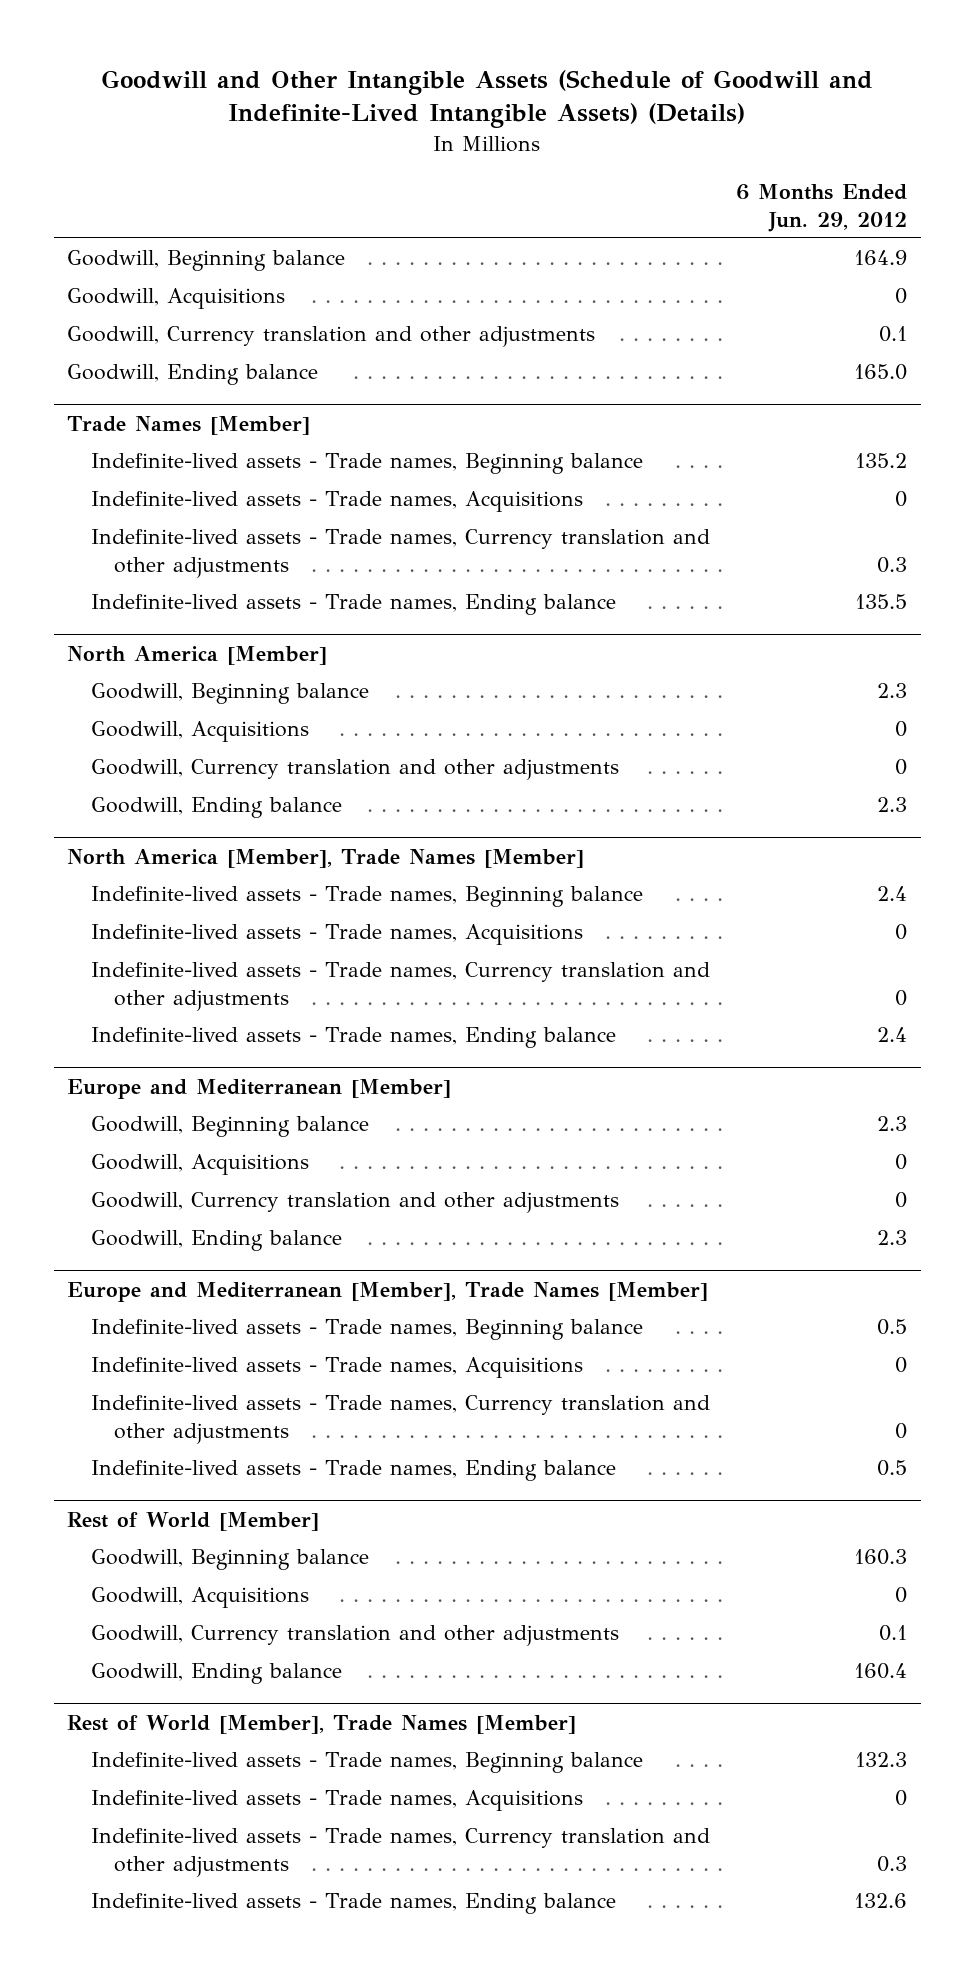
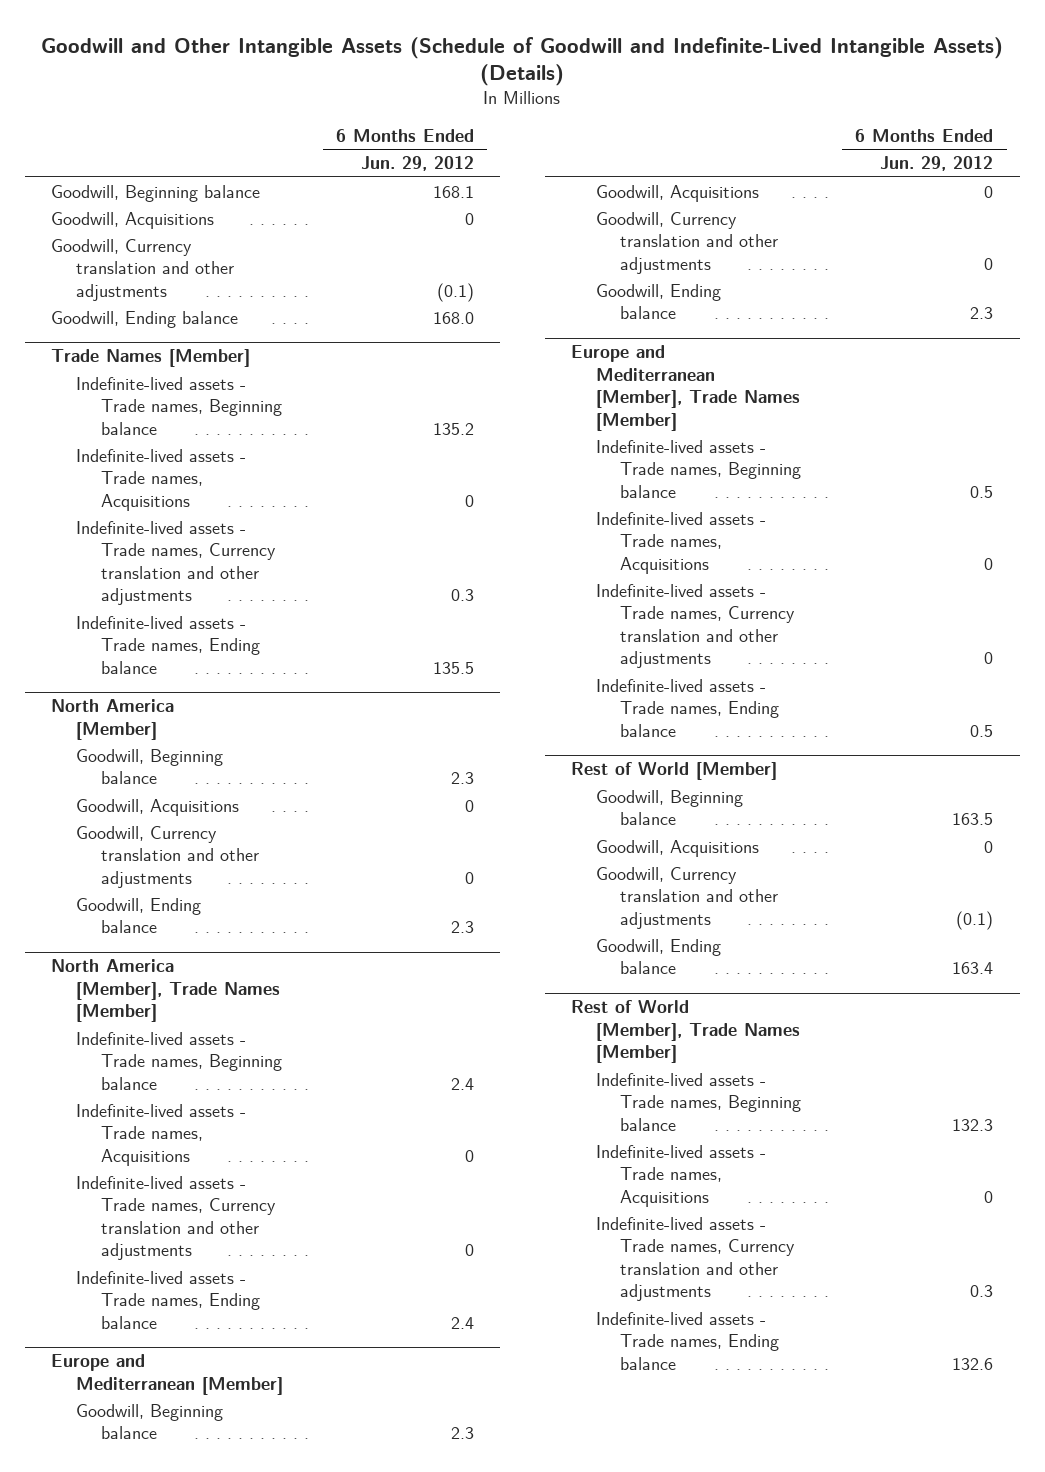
[854,250,908,266] 164.9 -> [432,185,474,198] 168.1
[879,326,908,343] 0.1 -> [436,282,474,302] (0.1)
[854,364,908,381] 165.0 -> [432,311,474,324] 168.0
[854,1549,908,1566] 160.3 -> [952,813,994,826] 163.5
[879,1625,908,1642] 0.1 -> [956,910,994,930] (0.1)
[854,1663,908,1680] 160.4 -> [952,962,994,975] 163.4

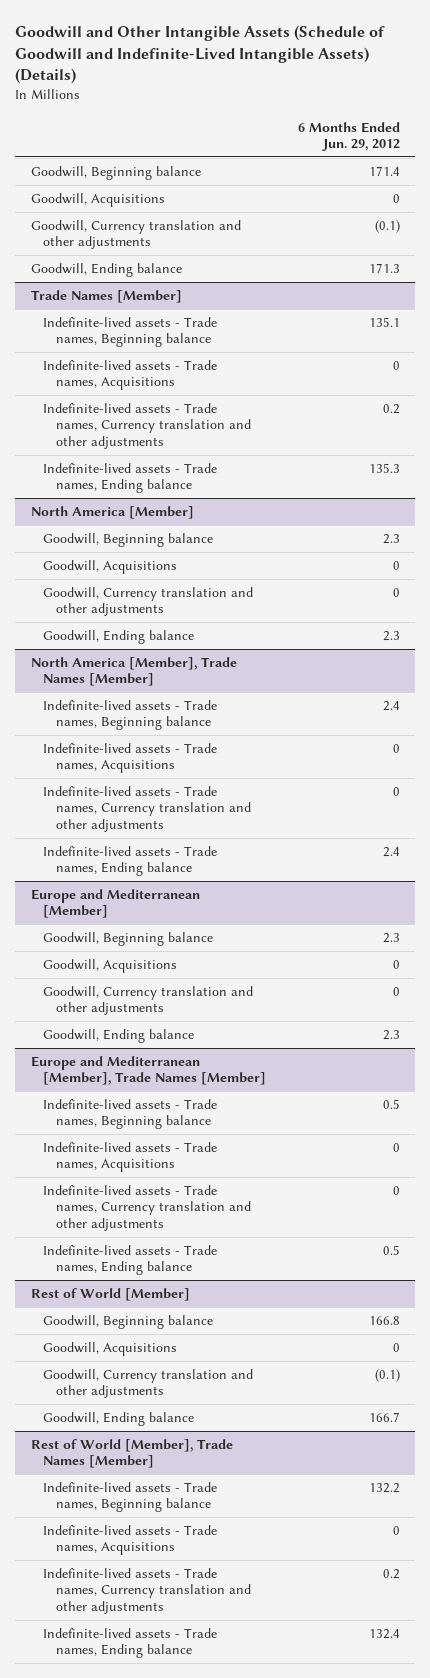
[432,185,474,198] 168.1 -> [368,166,400,177] 171.4
[432,311,474,324] 168.0 -> [368,263,400,274] 171.3
[432,422,474,435] 135.2 -> [368,317,400,328] 135.1
[450,589,474,602] 0.3 -> [382,404,400,415] 0.2
[432,661,474,674] 135.5 -> [368,463,400,474] 135.3
[952,813,994,826] 163.5 -> [368,1316,400,1326] 166.8
[952,962,994,975] 163.4 -> [368,1412,400,1423] 166.7
[952,1118,994,1131] 132.3 -> [368,1483,400,1494] 132.2
[970,1285,994,1298] 0.3 -> [382,1569,400,1580] 0.2
[952,1357,994,1370] 132.6 -> [368,1629,400,1640] 132.4

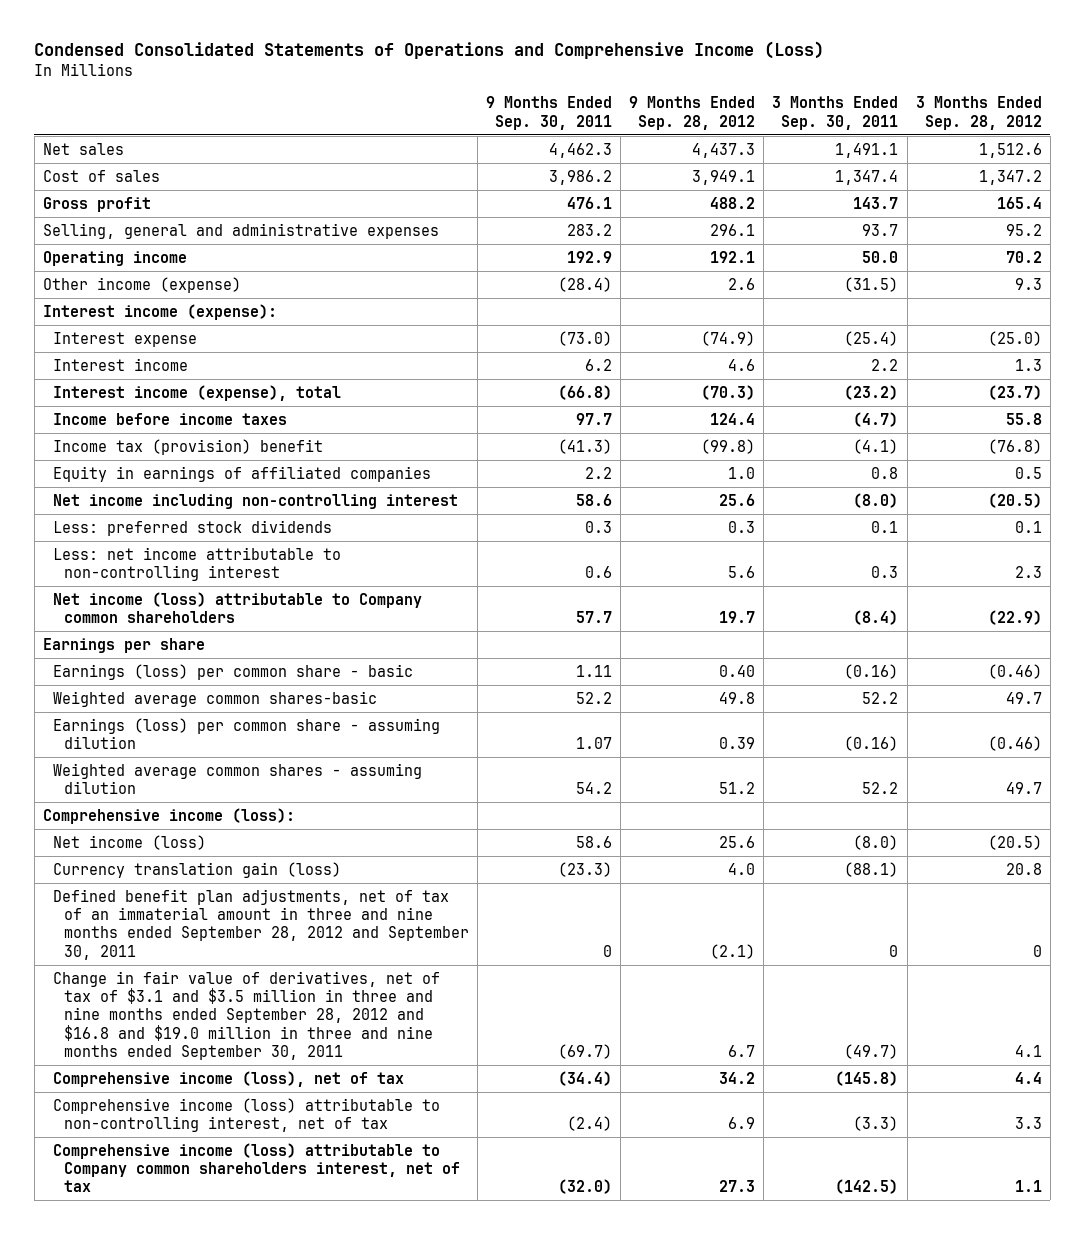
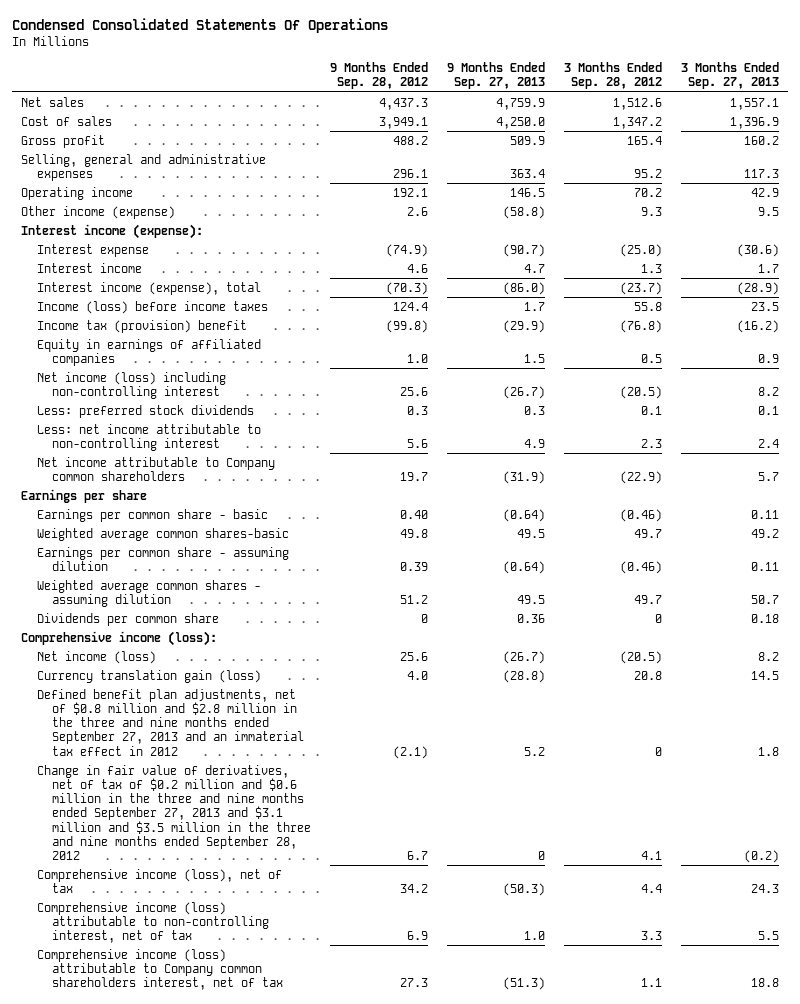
[34,41,825,60] Condensed Consolidated Statements of Operations and Comprehensive Income (Loss) -> [11,18,388,34] Condensed Consolidated Statements Of Operations
[485,96,612,130] 9 Months Ended Sep. 30, 2011 -> none
[772,96,899,130] 3 Months Ended Sep. 30, 2011 -> none
none -> [446,61,545,90] 9 Months Ended Sep. 27, 2013
none -> [680,61,779,90] 3 Months Ended Sep. 27, 2013
[53,412,288,425] Income before income taxes -> [36,300,268,314] Income (loss) before income taxes
[53,493,459,509] Net income including non-controlling interest -> [36,371,226,399] Net income (loss) including non-controlling interest
[53,591,423,623] Net income (loss) attributable to Company common shareholders -> [36,456,275,481] Net income attributable to Company common shareholders
[53,663,414,680] Earnings (loss) per common share - basic -> [36,508,268,522] Earnings per common share - basic
[53,717,441,749] Earnings (loss) per common share - assuming dilution -> [36,546,289,571] Earnings per common share - assuming dilution
none -> [36,612,219,626] Dividends per common share
[53,888,469,960] Defined benefit plan adjustments, net of tax of an immaterial amount in three and nine months ended September 28, 2012 and September 30, 2011 -> [36,688,305,756] Defined benefit plan adjustments, net of $0.8 million and $2.8 million in the three and nine months ended September 27, 2013 and an immaterial tax effect in 2012
[53,970,441,1060] Change in fair value of derivatives, net of tax of $3.1 and $3.5 million in three and nine months ended September 28, 2012 and $16.8 and $19.0 million in three and nine months ended September 30, 2011 -> [36,764,312,861] Change in fair value of derivatives, net of tax of $0.2 million and $0.6 million in the three and nine months ended September 27, 2013 and $3.1 million and $3.5 million in the three and nine months ended September 28, 2012

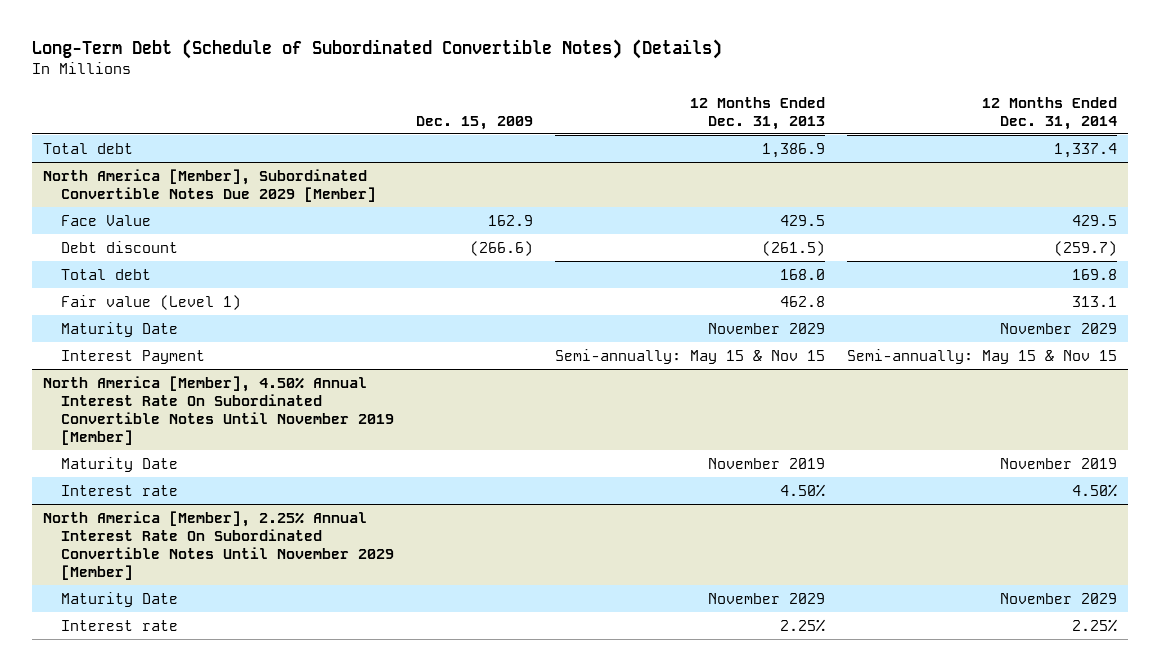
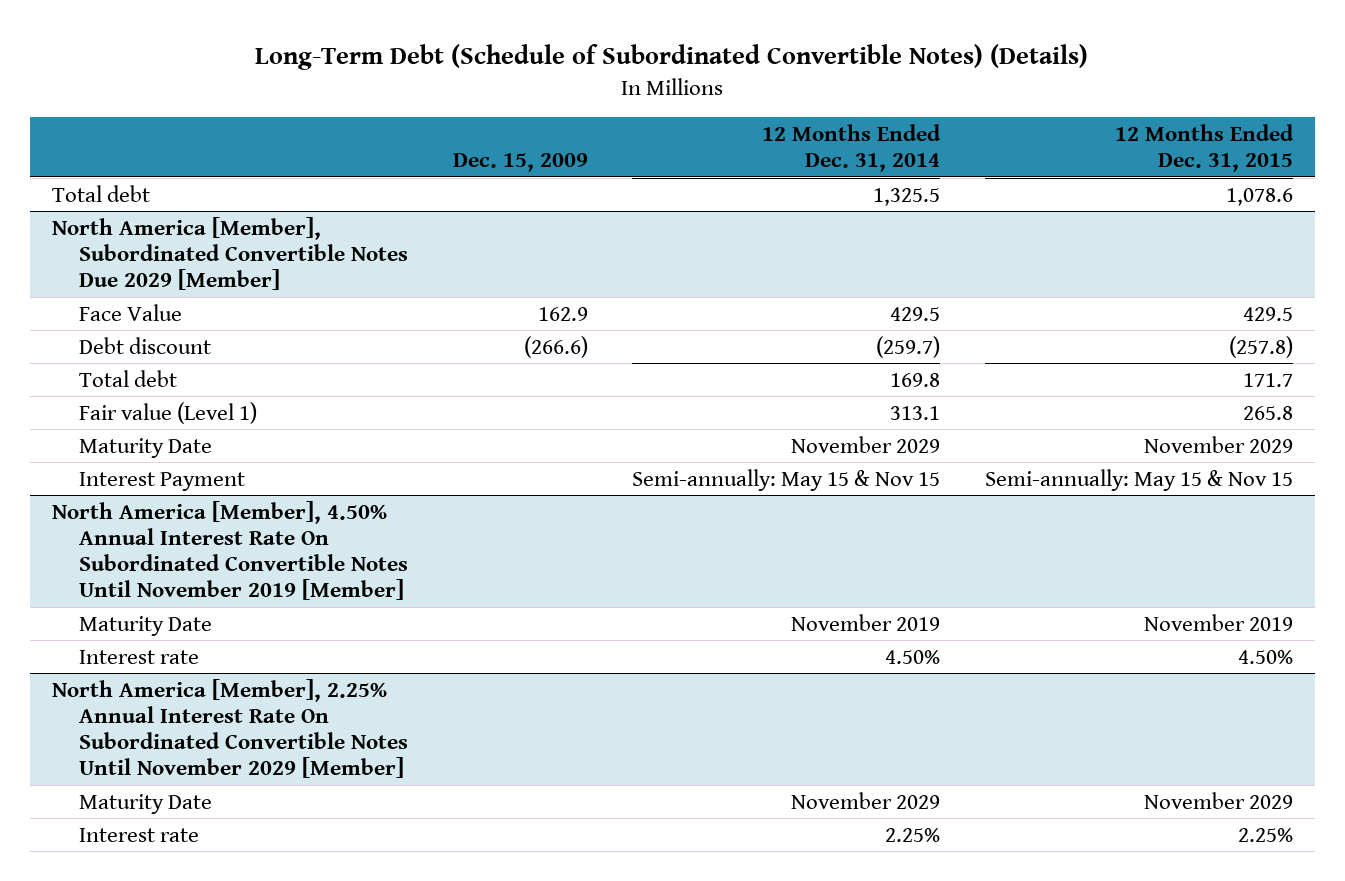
[689,96,825,130] 12 Months Ended Dec. 31, 2013 -> none
none -> [1114,123,1294,172] 12 Months Ended Dec. 31, 2015
[1053,142,1117,158] 1,337.4 -> [873,187,941,206] 1,325.5

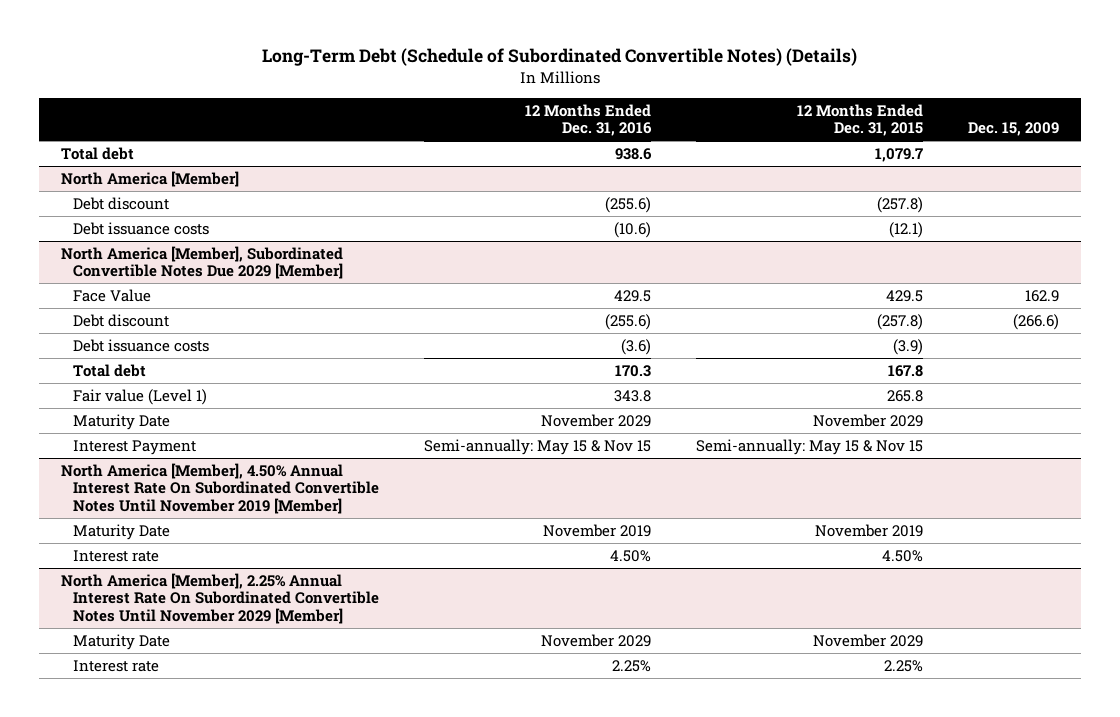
[762,123,942,172] 12 Months Ended Dec. 31, 2014 -> none
none -> [524,103,652,137] 12 Months Ended Dec. 31, 2016
[1225,187,1293,206] 1,078.6 -> [874,147,923,162] 1,079.7
none -> [61,170,240,187] North America [Member]
none -> [73,196,170,210] Debt discount
none -> [73,221,210,235] Debt issuance costs
none -> [73,338,210,352] Debt issuance costs
[1242,372,1293,387] 171.7 -> [887,364,923,377] 167.8

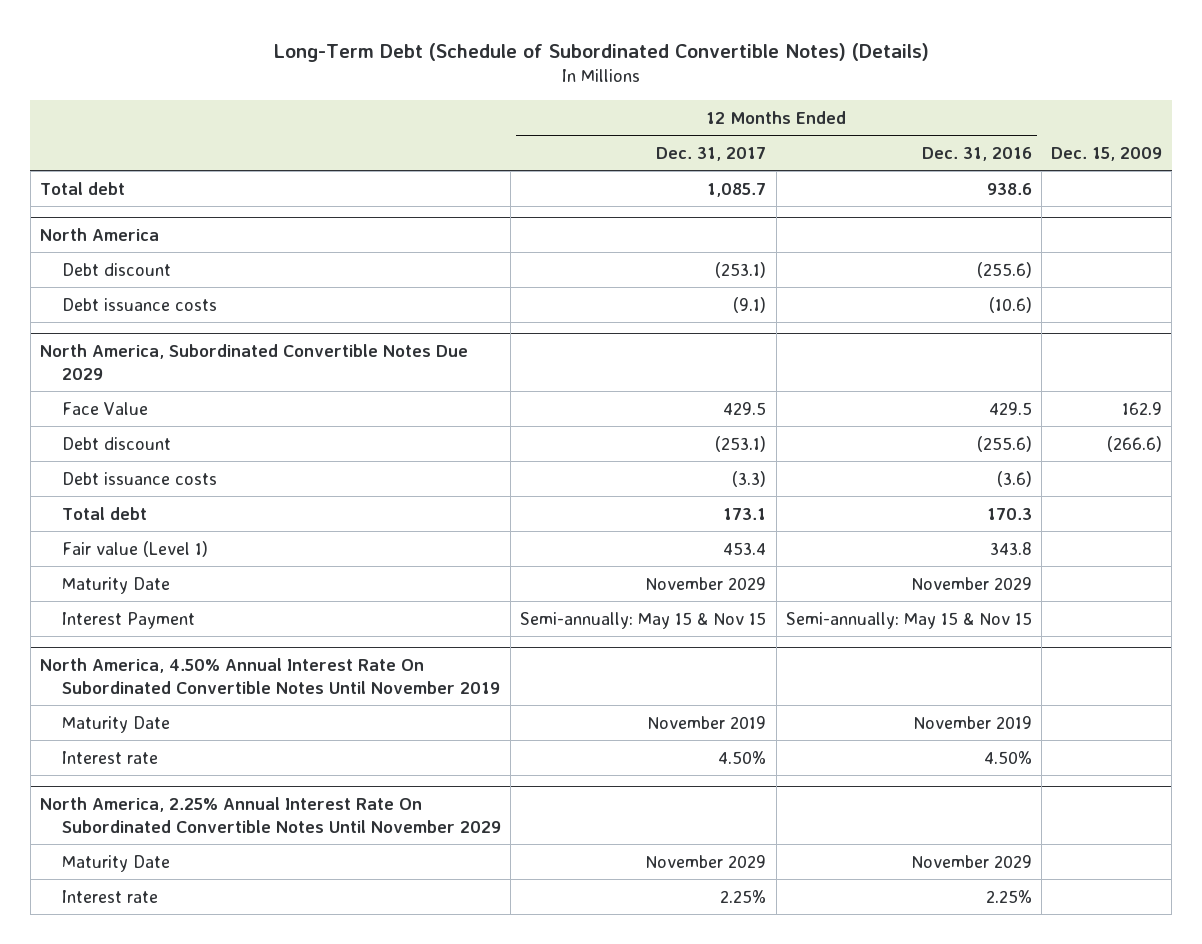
[796,103,923,137] 12 Months Ended Dec. 31, 2015 -> none
none -> [656,146,767,161] Dec. 31, 2017
[61,170,240,187] North America [Member] -> [39,228,159,242] North America
[61,245,344,280] North America [Member], Subordinated Convertible Notes Due 2029 [Member] -> [39,344,468,381] North America, Subordinated Convertible Notes Due 2029
[61,462,380,515] North America [Member], 4.50% Annual Interest Rate On Subordinated Convertible Notes Until November 2019 [Member] -> [39,658,500,695] North America, 4.50% Annual Interest Rate On Subordinated Convertible Notes Until November 2019
[61,572,380,625] North America [Member], 2.25% Annual Interest Rate On Subordinated Convertible Notes Until November 2029 [Member] -> [39,797,501,834] North America, 2.25% Annual Interest Rate On Subordinated Convertible Notes Until November 2029

